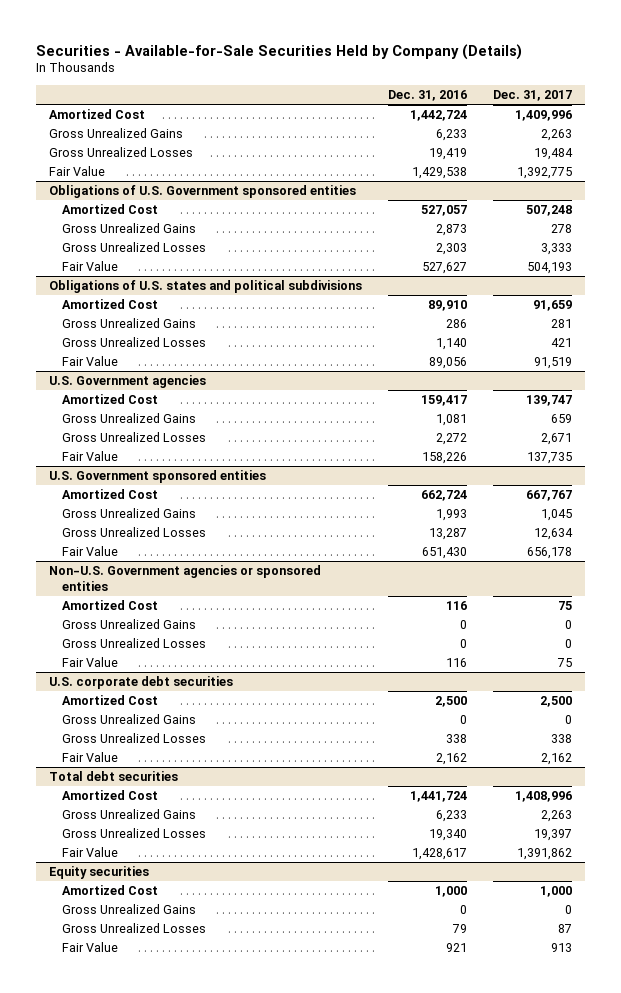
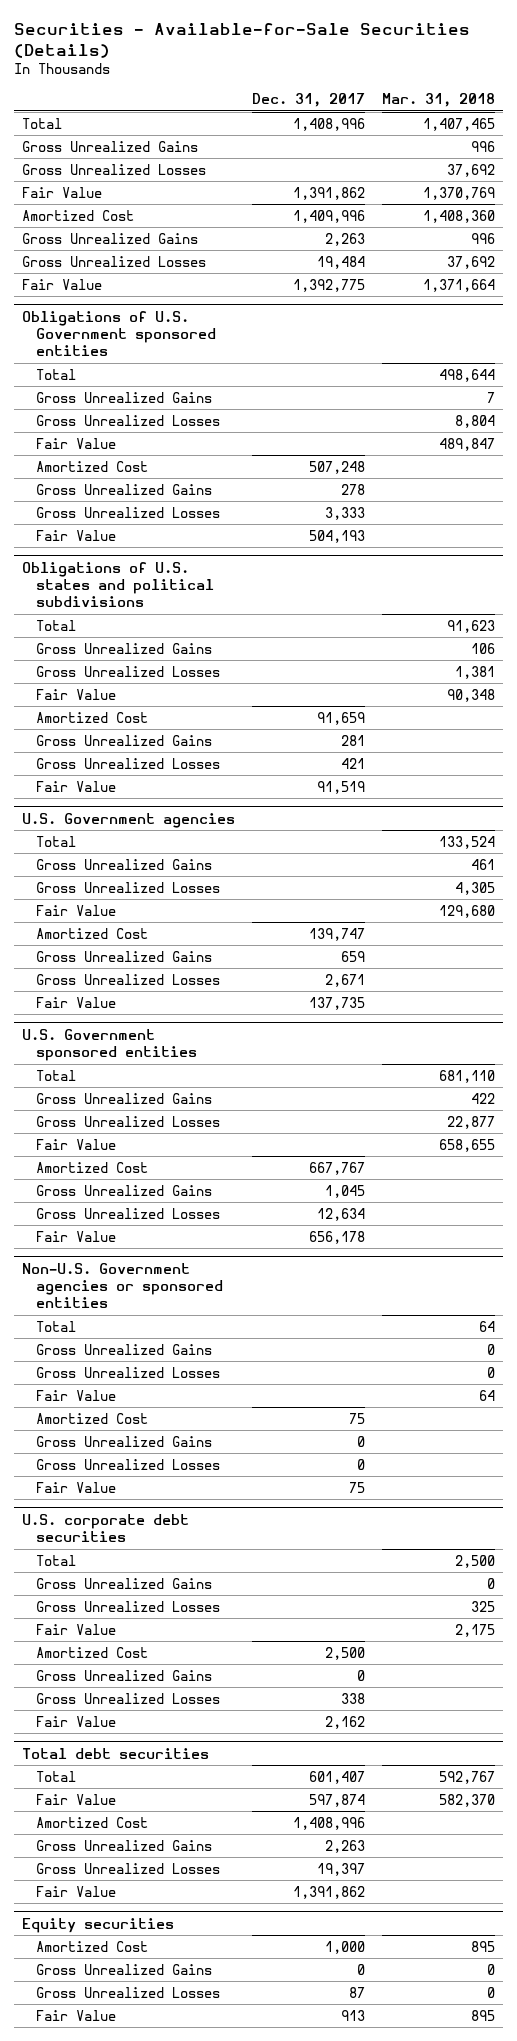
[36,43,523,60] Securities - Available-for-Sale Securities Held by Company (Details) -> [13,22,470,58] Securities - Available-for-Sale Securities (Details)
[387,90,467,102] Dec. 31, 2016 -> none
none -> [382,93,496,108] Mar. 31, 2018
none -> [22,117,63,129] Total
none -> [22,140,199,152] Gross Unrealized Gains
none -> [22,163,207,175] Gross Unrealized Losses
none -> [22,186,103,198] Fair Value
none -> [35,368,76,380] Total
none -> [35,391,212,403] Gross Unrealized Gains
none -> [35,414,220,426] Gross Unrealized Losses
none -> [35,437,116,449] Fair Value
none -> [35,619,76,631] Total
none -> [35,642,212,654] Gross Unrealized Gains
none -> [35,665,220,677] Gross Unrealized Losses
none -> [35,688,116,700] Fair Value
none -> [35,835,76,847] Total
none -> [35,858,212,870] Gross Unrealized Gains
none -> [35,881,220,893] Gross Unrealized Losses
none -> [35,904,116,916] Fair Value
none -> [35,1069,76,1081] Total
none -> [35,1092,212,1104] Gross Unrealized Gains
none -> [35,1115,220,1127] Gross Unrealized Losses
none -> [35,1138,116,1150] Fair Value
none -> [35,1320,76,1332] Total
none -> [35,1343,212,1355] Gross Unrealized Gains
none -> [35,1366,220,1378] Gross Unrealized Losses
none -> [35,1389,116,1401] Fair Value
none -> [35,1554,76,1566] Total
none -> [35,1577,212,1589] Gross Unrealized Gains
none -> [35,1600,220,1612] Gross Unrealized Losses
none -> [35,1623,116,1635] Fair Value
none -> [35,1770,76,1782] Total
none -> [35,1793,116,1805] Fair Value

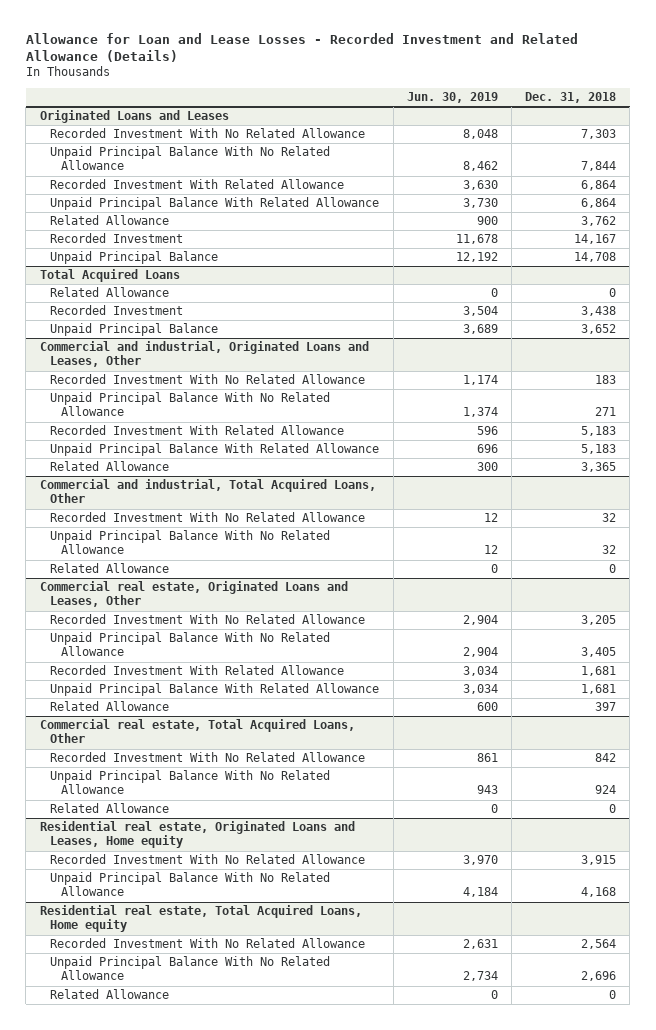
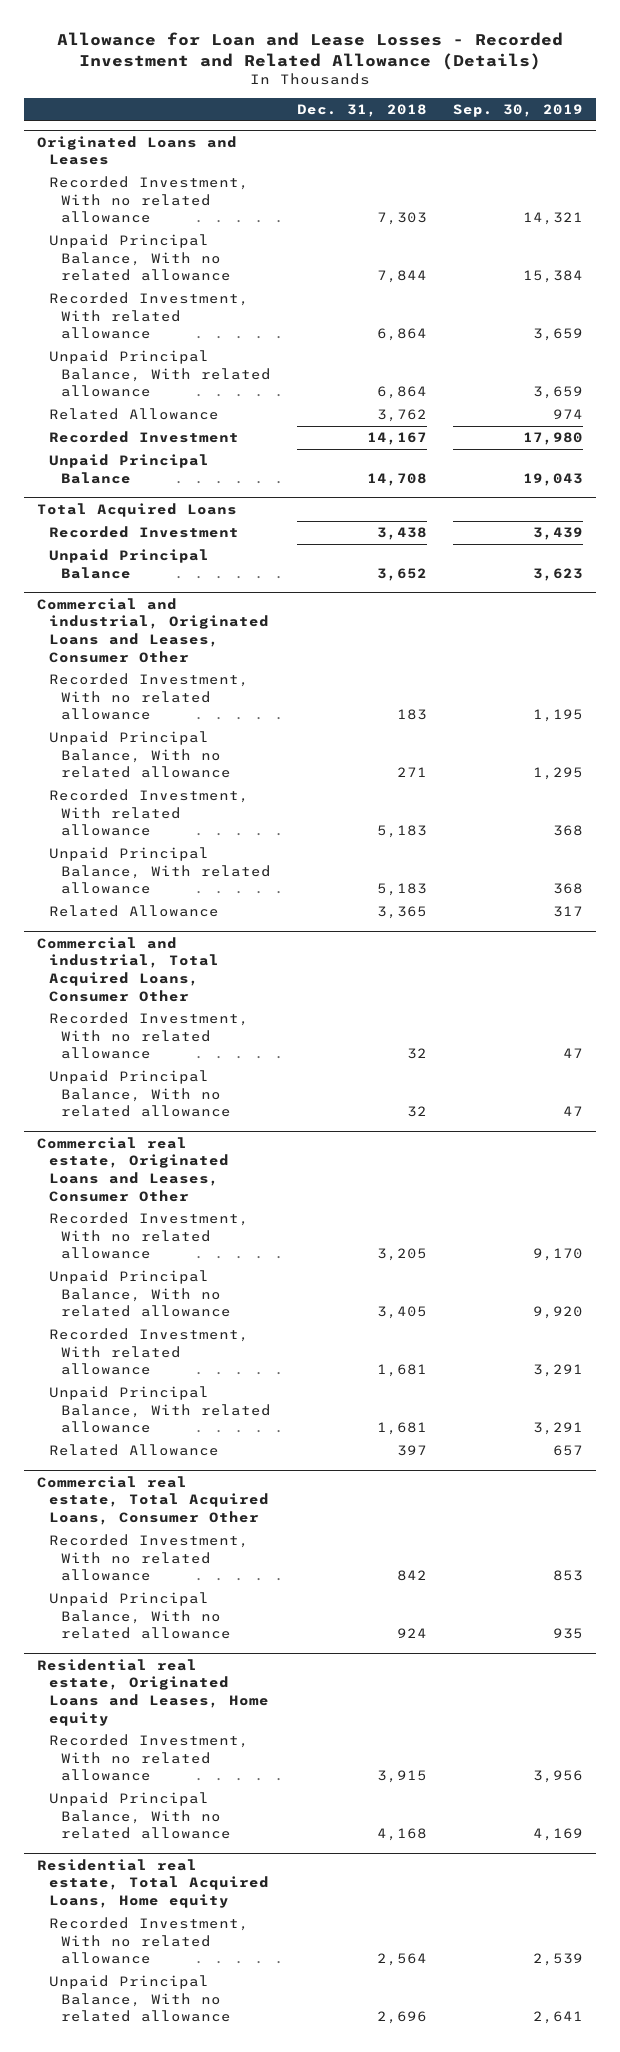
[406,92,498,104] Jun. 30, 2019 -> none
none -> [453,104,584,118] Sep. 30, 2019
[50,128,366,139] Recorded Investment With No Related Allowance -> [48,176,249,224] Recorded Investment, With no related allowance
[50,146,331,171] Unpaid Principal Balance With No Related Allowance -> [48,234,231,282] Unpaid Principal Balance, With no related allowance
[50,179,345,190] Recorded Investment With Related Allowance -> [48,292,249,340] Recorded Investment, With related allowance
[50,197,380,211] Unpaid Principal Balance With Related Allowance -> [48,350,271,398] Unpaid Principal Balance, With related allowance
[50,287,170,298] Related Allowance -> none
[39,341,369,368] Commercial and industrial, Originated Loans and Leases, Other -> [37,597,269,663] Commercial and industrial, Originated Loans and Leases, Consumer Other
[50,374,366,385] Recorded Investment With No Related Allowance -> [48,673,249,721] Recorded Investment, With no related allowance
[50,392,331,417] Unpaid Principal Balance With No Related Allowance -> [48,731,231,779] Unpaid Principal Balance, With no related allowance
[50,425,345,436] Recorded Investment With Related Allowance -> [48,789,249,837] Recorded Investment, With related allowance
[50,443,380,457] Unpaid Principal Balance With Related Allowance -> [48,847,271,895] Unpaid Principal Balance, With related allowance
[50,563,170,574] Related Allowance -> none
[39,479,376,504] Commercial and industrial, Total Acquired Loans, Other -> [37,936,219,1002] Commercial and industrial, Total Acquired Loans, Consumer Other
[50,512,366,523] Recorded Investment With No Related Allowance -> [48,1012,249,1060] Recorded Investment, With no related allowance
[50,530,331,555] Unpaid Principal Balance With No Related Allowance -> [48,1070,231,1118] Unpaid Principal Balance, With no related allowance
[39,581,348,608] Commercial real estate, Originated Loans and Leases, Other -> [37,1136,229,1202] Commercial real estate, Originated Loans and Leases, Consumer Other
[50,614,366,625] Recorded Investment With No Related Allowance -> [48,1212,249,1260] Recorded Investment, With no related allowance
[50,632,331,657] Unpaid Principal Balance With No Related Allowance -> [48,1270,231,1318] Unpaid Principal Balance, With no related allowance
[50,665,345,676] Recorded Investment With Related Allowance -> [48,1328,249,1376] Recorded Investment, With related allowance
[50,683,380,697] Unpaid Principal Balance With Related Allowance -> [48,1386,271,1434] Unpaid Principal Balance, With related allowance
[50,803,170,814] Related Allowance -> none
[39,719,355,744] Commercial real estate, Total Acquired Loans, Other -> [37,1475,269,1526] Commercial real estate, Total Acquired Loans, Consumer Other
[50,752,366,763] Recorded Investment With No Related Allowance -> [48,1534,249,1582] Recorded Investment, With no related allowance
[50,770,331,795] Unpaid Principal Balance With No Related Allowance -> [48,1592,231,1640] Unpaid Principal Balance, With no related allowance
[50,854,366,865] Recorded Investment With No Related Allowance -> [48,1734,249,1782] Recorded Investment, With no related allowance
[50,872,331,897] Unpaid Principal Balance With No Related Allowance -> [48,1792,231,1840] Unpaid Principal Balance, With no related allowance
[50,989,170,1000] Related Allowance -> none
[50,938,366,949] Recorded Investment With No Related Allowance -> [48,1917,249,1965] Recorded Investment, With no related allowance
[50,956,331,981] Unpaid Principal Balance With No Related Allowance -> [48,1975,231,2023] Unpaid Principal Balance, With no related allowance

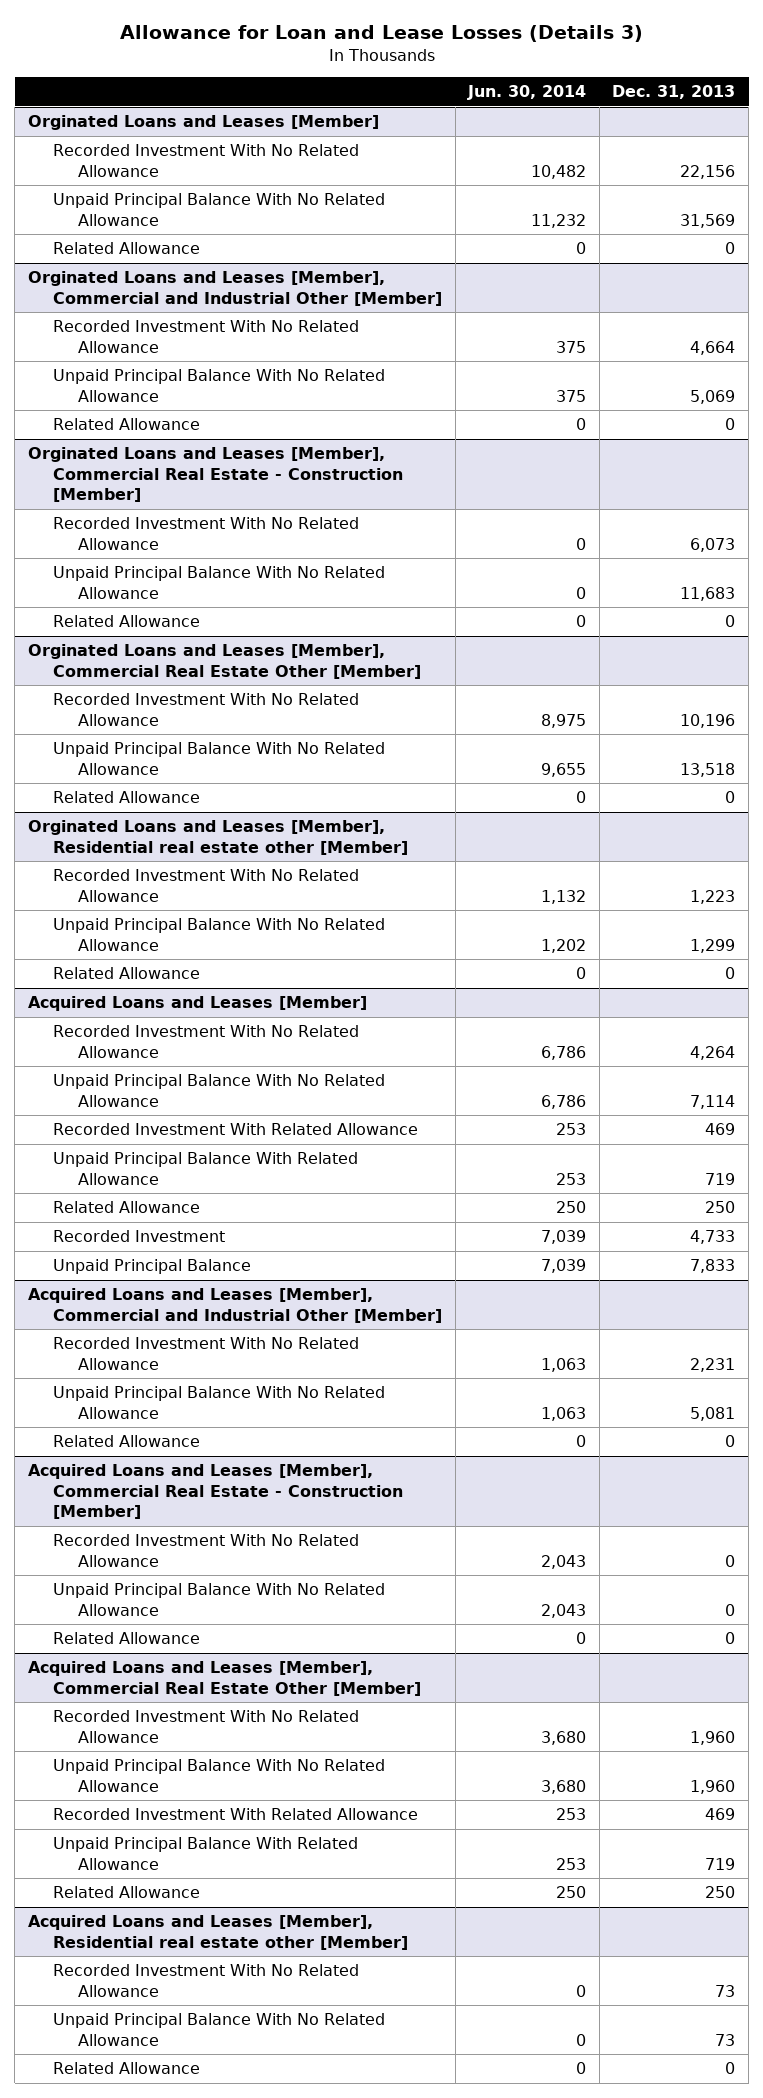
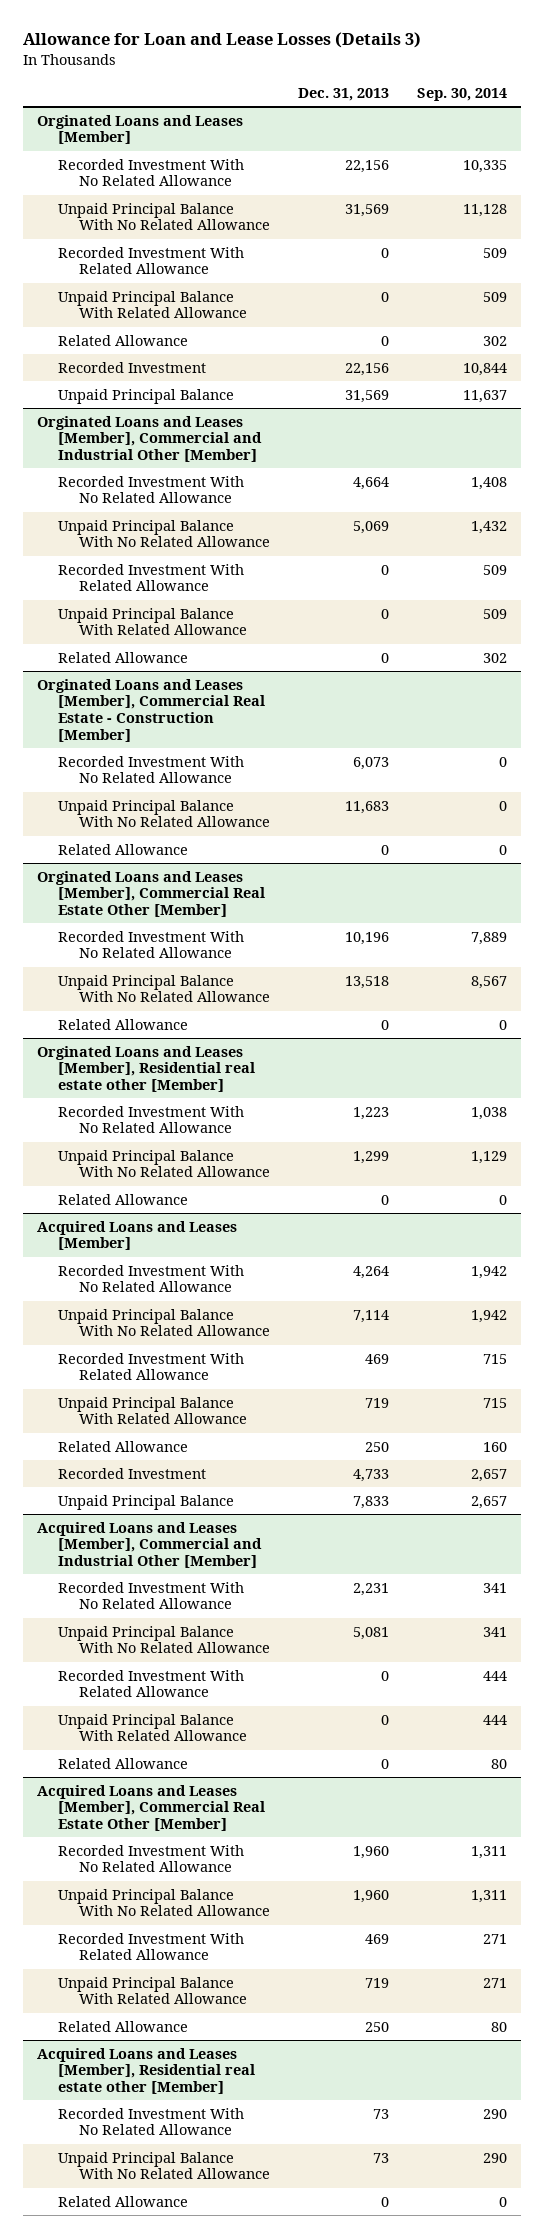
[467,85,587,101] Jun. 30, 2014 -> none
none -> [417,87,508,101] Sep. 30, 2014
none -> [57,246,244,275] Recorded Investment With Related Allowance
none -> [57,290,247,319] Unpaid Principal Balance With Related Allowance
none -> [57,361,206,373] Recorded Investment
none -> [57,388,234,404] Unpaid Principal Balance
none -> [57,563,244,592] Recorded Investment With Related Allowance
none -> [57,607,247,636] Unpaid Principal Balance With Related Allowance
[52,1435,200,1448] Related Allowance -> none
[27,1464,403,1520] Acquired Loans and Leases [Member], Commercial Real Estate - Construction [Member] -> none
[52,1534,359,1567] Recorded Investment With No Related Allowance -> [57,1669,244,1698] Recorded Investment With Related Allowance
[52,1583,385,1616] Unpaid Principal Balance With No Related Allowance -> [57,1713,247,1742] Unpaid Principal Balance With Related Allowance

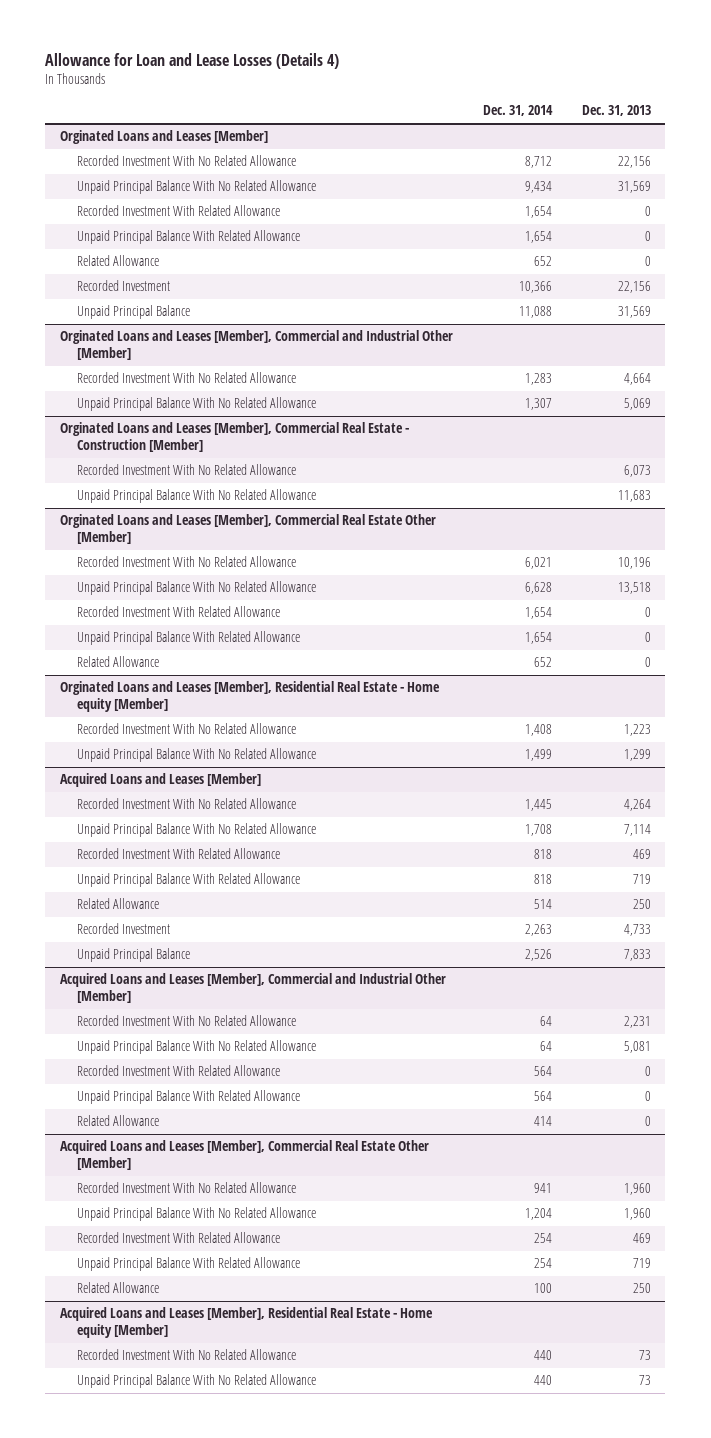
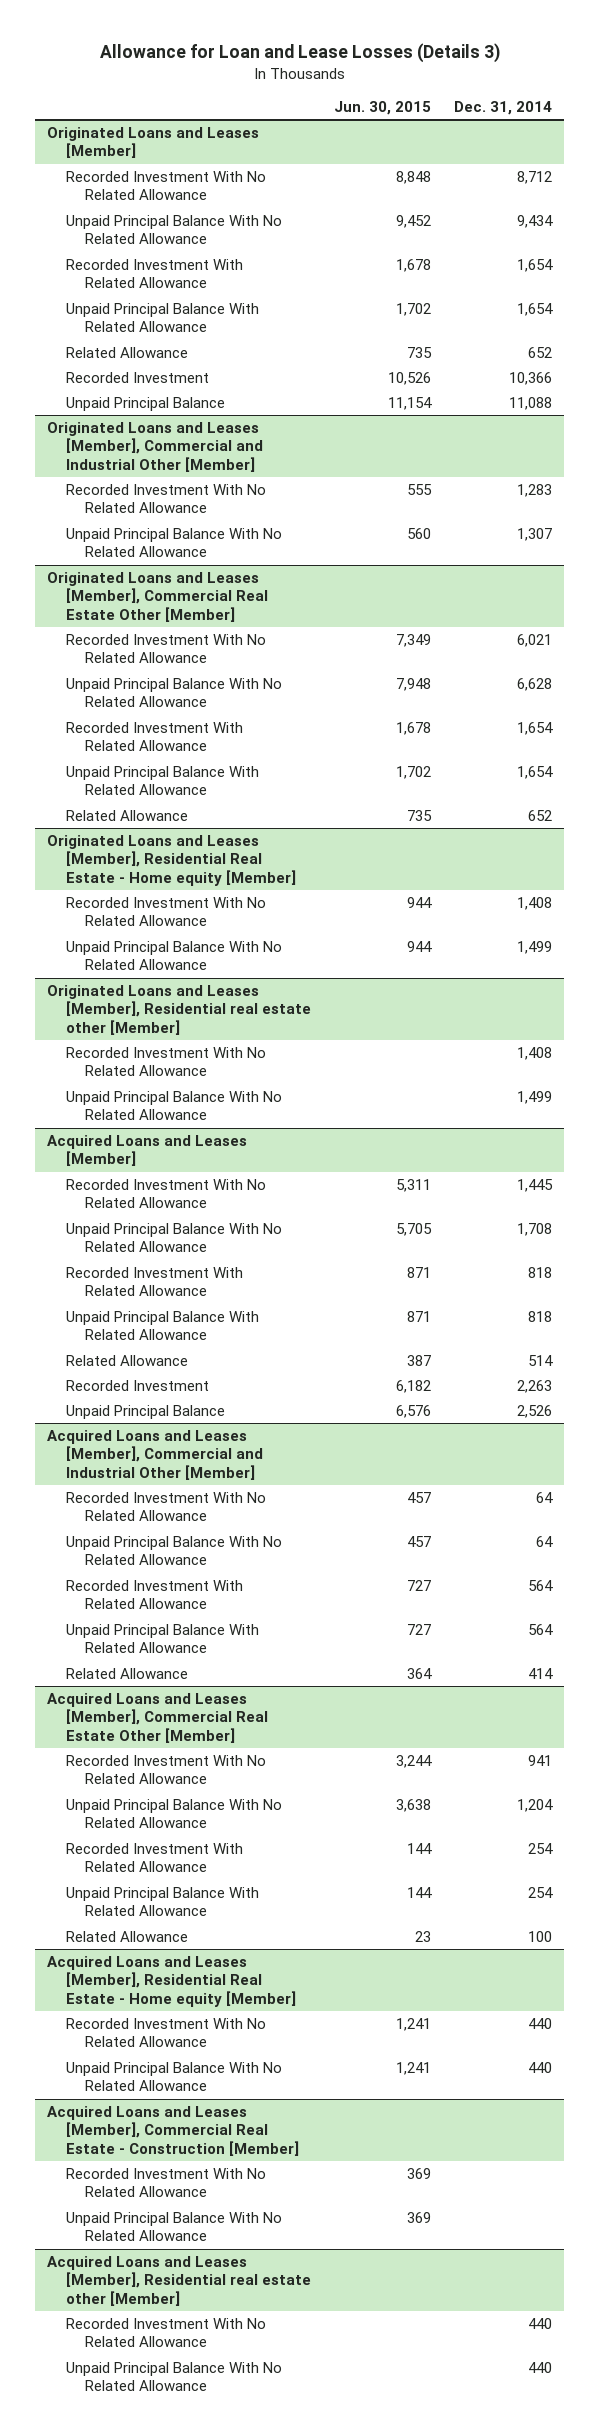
[45,53,340,70] Allowance for Loan and Lease Losses (Details 4) -> [99,43,500,64] Allowance for Loan and Lease Losses (Details 3)
[581,105,651,117] Dec. 31, 2013 -> none
none -> [334,100,432,115] Jun. 30, 2015
[59,130,268,145] Orginated Loans and Leases [Member] -> [46,127,259,159] Originated Loans and Leases [Member]
[59,330,453,361] Orginated Loans and Leases [Member], Commercial and Industrial Other [Member] -> [46,422,263,472] Originated Loans and Leases [Member], Commercial and Industrial Other [Member]
[59,422,409,453] Orginated Loans and Leases [Member], Commercial Real Estate - Construction [Member] -> none
[76,464,296,476] Recorded Investment With No Related Allowance -> none
[76,489,316,504] Unpaid Principal Balance With No Related Allowance -> none
[59,514,436,545] Orginated Loans and Leases [Member], Commercial Real Estate Other [Member] -> [46,572,268,622] Originated Loans and Leases [Member], Commercial Real Estate Other [Member]
[59,681,440,713] Orginated Loans and Leases [Member], Residential Real Estate - Home equity [Member] -> [46,835,296,886] Originated Loans and Leases [Member], Residential Real Estate - Home equity [Member]
none -> [46,985,311,1035] Originated Loans and Leases [Member], Residential real estate other [Member]
none -> [65,1047,266,1077] Recorded Investment With No Related Allowance
none -> [65,1091,282,1121] Unpaid Principal Balance With No Related Allowance
none -> [46,2106,299,2156] Acquired Loans and Leases [Member], Commercial Real Estate - Construction [Member]
none -> [65,2168,266,2198] Recorded Investment With No Related Allowance
none -> [65,2212,282,2242] Unpaid Principal Balance With No Related Allowance
none -> [46,2256,311,2306] Acquired Loans and Leases [Member], Residential real estate other [Member]
none -> [65,2318,266,2348] Recorded Investment With No Related Allowance
none -> [65,2362,282,2392] Unpaid Principal Balance With No Related Allowance

